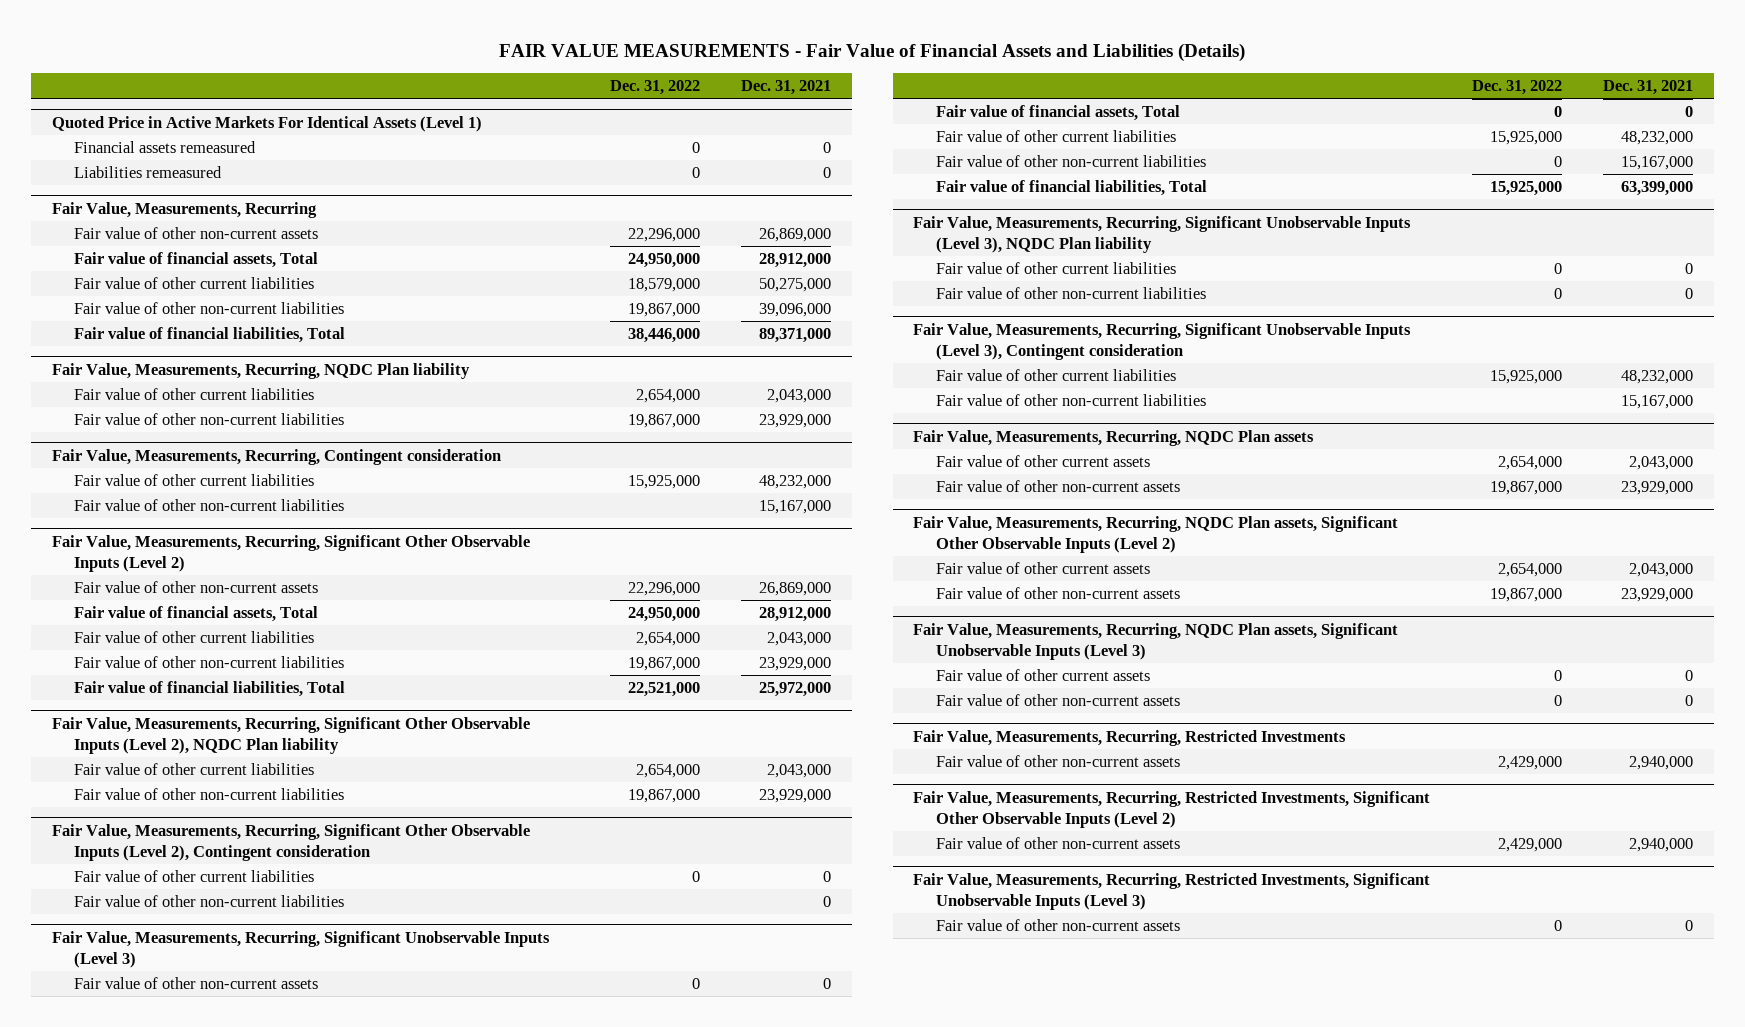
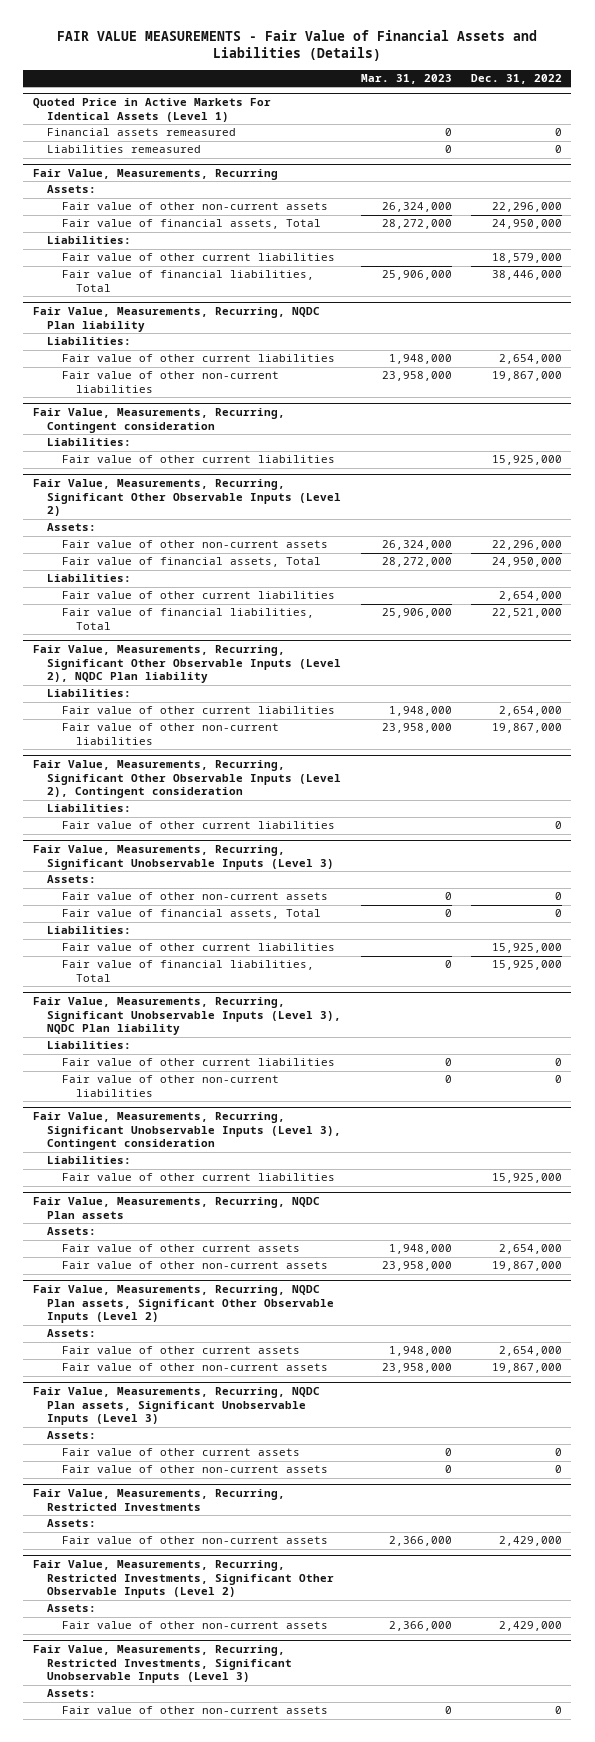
[741,79,832,95] Dec. 31, 2021 -> none
none -> [360,73,452,84] Mar. 31, 2023
none -> [47,185,97,194] Assets:
none -> [47,236,132,245] Liabilities:
[74,301,345,314] Fair value of other non-current liabilities -> none
none -> [47,337,132,346] Liabilities:
none -> [47,438,132,447] Liabilities:
[74,498,345,511] Fair value of other non-current liabilities -> none
none -> [47,523,97,532] Assets:
none -> [47,574,132,583] Liabilities:
[74,655,345,668] Fair value of other non-current liabilities -> none
none -> [47,689,132,698] Liabilities:
none -> [47,804,132,813] Liabilities:
[74,894,345,907] Fair value of other non-current liabilities -> none
none -> [47,875,97,884] Assets:
none -> [47,926,132,935] Liabilities:
[935,154,1206,167] Fair value of other non-current liabilities -> none
none -> [47,1041,132,1050] Liabilities:
none -> [47,1156,132,1165] Liabilities:
[935,393,1206,406] Fair value of other non-current liabilities -> none
none -> [47,1227,97,1236] Assets:
none -> [47,1329,97,1338] Assets:
none -> [47,1431,97,1440] Assets:
none -> [47,1519,97,1528] Assets:
none -> [47,1604,97,1613] Assets:
none -> [47,1689,97,1698] Assets:

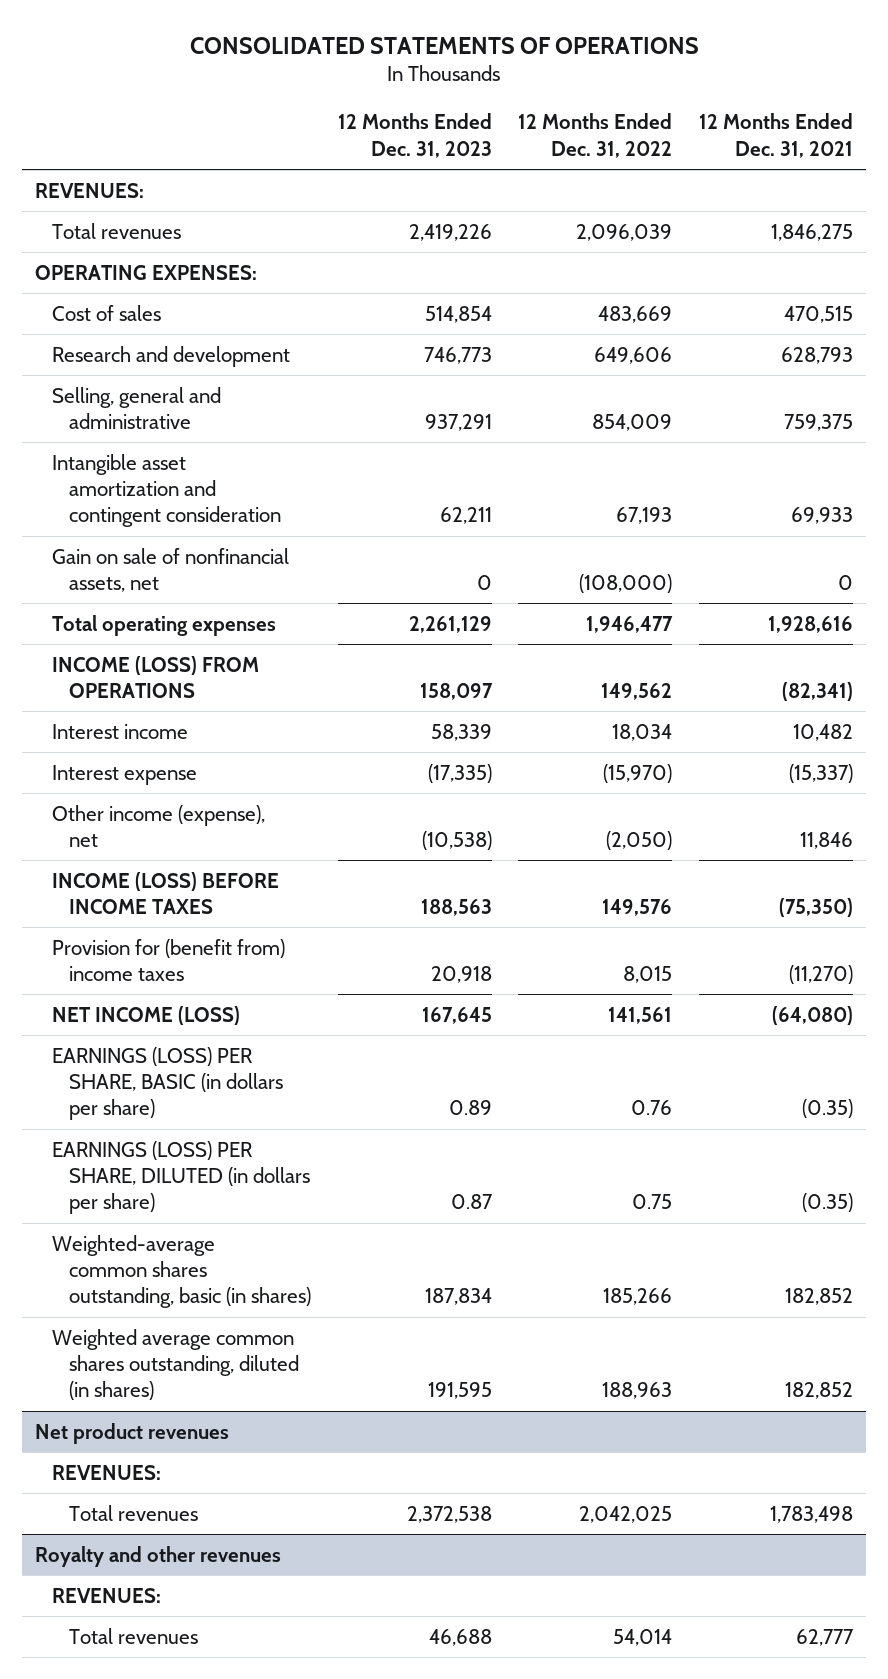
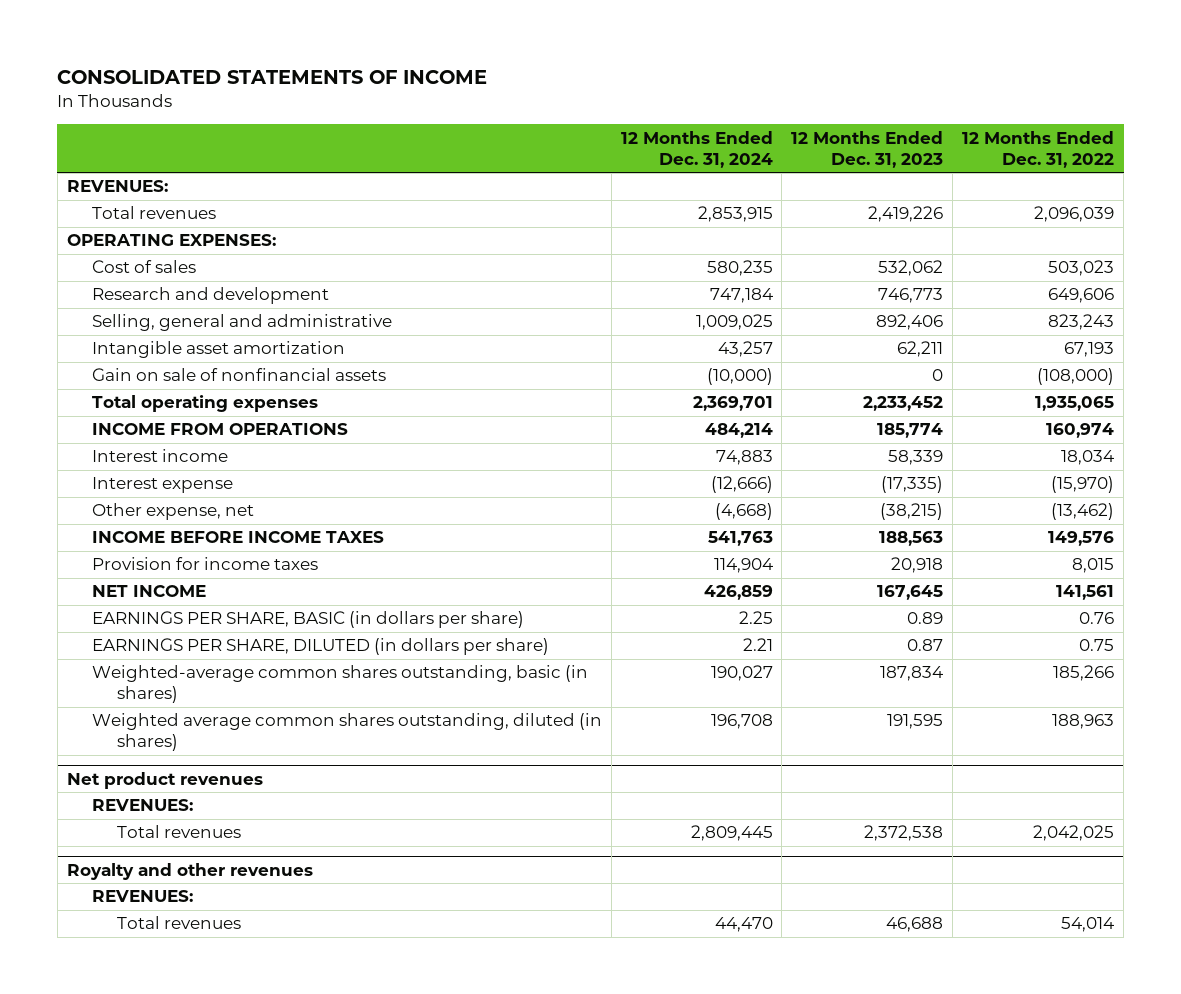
[190,36,700,54] CONSOLIDATED STATEMENTS OF OPERATIONS -> [57,69,488,84] CONSOLIDATED STATEMENTS OF INCOME
[698,113,853,158] 12 Months Ended Dec. 31, 2021 -> none
none -> [620,130,773,168] 12 Months Ended Dec. 31, 2024
[424,305,492,323] 514,854 -> [878,260,944,277] 532,062
[598,305,673,323] 483,669 -> [1048,260,1115,277] 503,023
[424,414,492,432] 937,291 -> [876,314,944,331] 892,406
[592,414,673,432] 854,009 -> [1048,314,1115,331] 823,243
[52,453,282,528] Intangible asset amortization and contingent consideration -> [91,341,345,359] Intangible asset amortization
[52,547,290,593] Gain on sale of nonfinancial assets, net -> [91,368,386,382] Gain on sale of nonfinancial assets
[408,615,492,633] 2,261,129 -> [863,396,944,412] 2,233,452
[586,615,674,633] 1,946,477 -> [1035,396,1115,412] 1,935,065
[52,655,260,699] INCOME (LOSS) FROM OPERATIONS -> [91,423,348,436] INCOME FROM OPERATIONS
[419,683,493,701] 158,097 -> [877,423,944,439] 185,774
[601,683,673,701] 149,562 -> [1046,423,1115,439] 160,974
[52,804,266,848] Other income (expense), net -> [91,503,254,521] Other expense, net
[421,831,492,851] (10,538) -> [880,503,944,521] (38,215)
[606,831,673,851] (2,050) -> [1051,503,1115,521] (13,462)
[52,871,280,915] INCOME (LOSS) BEFORE INCOME TAXES -> [91,531,384,544] INCOME BEFORE INCOME TAXES
[52,938,286,982] Provision for (benefit from) income taxes -> [91,557,318,571] Provision for income taxes
[52,1005,241,1025] NET INCOME (LOSS) -> [91,585,206,598] NET INCOME
[52,1046,284,1121] EARNINGS (LOSS) PER SHARE, BASIC (in dollars per share) -> [91,611,524,629] EARNINGS PER SHARE, BASIC (in dollars per share)
[52,1140,311,1215] EARNINGS (LOSS) PER SHARE, DILUTED (in dollars per share) -> [91,638,549,656] EARNINGS PER SHARE, DILUTED (in dollars per share)

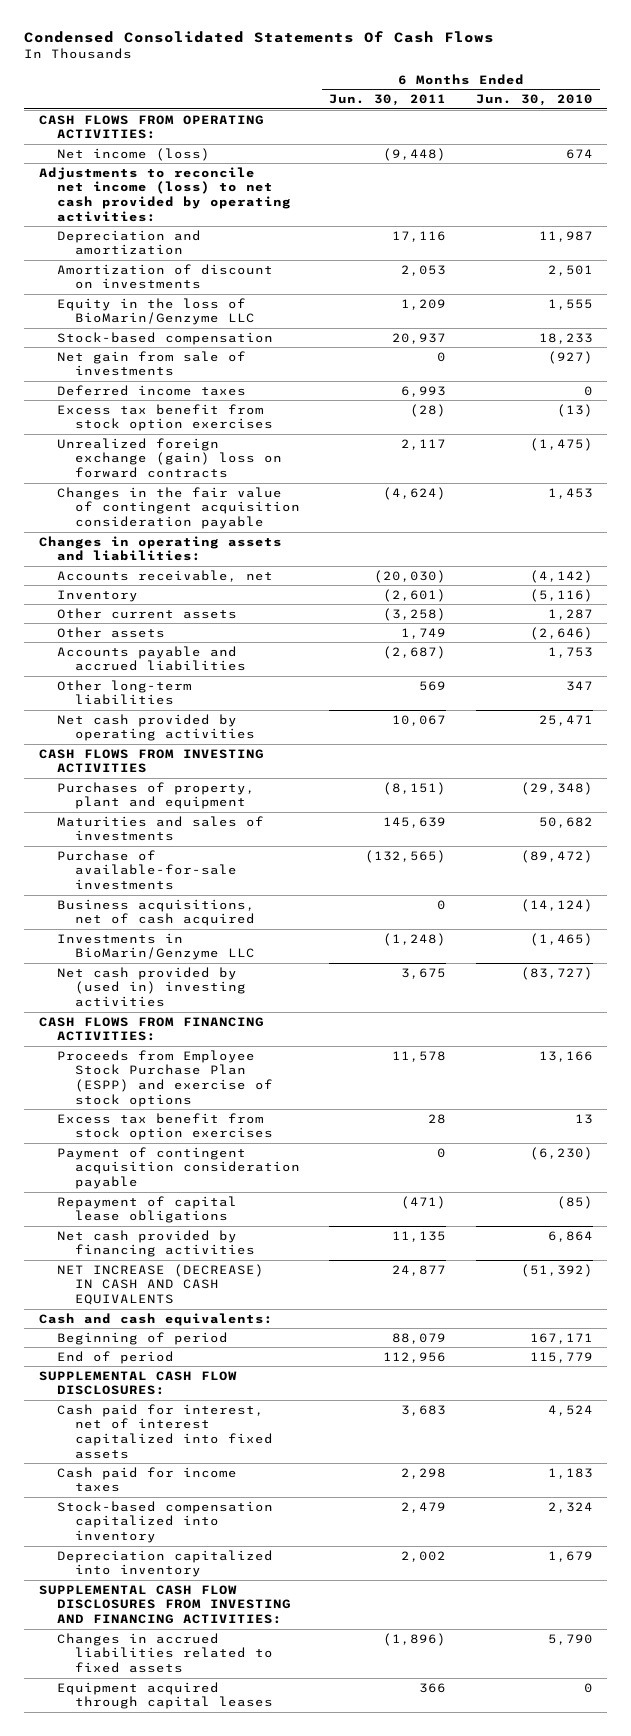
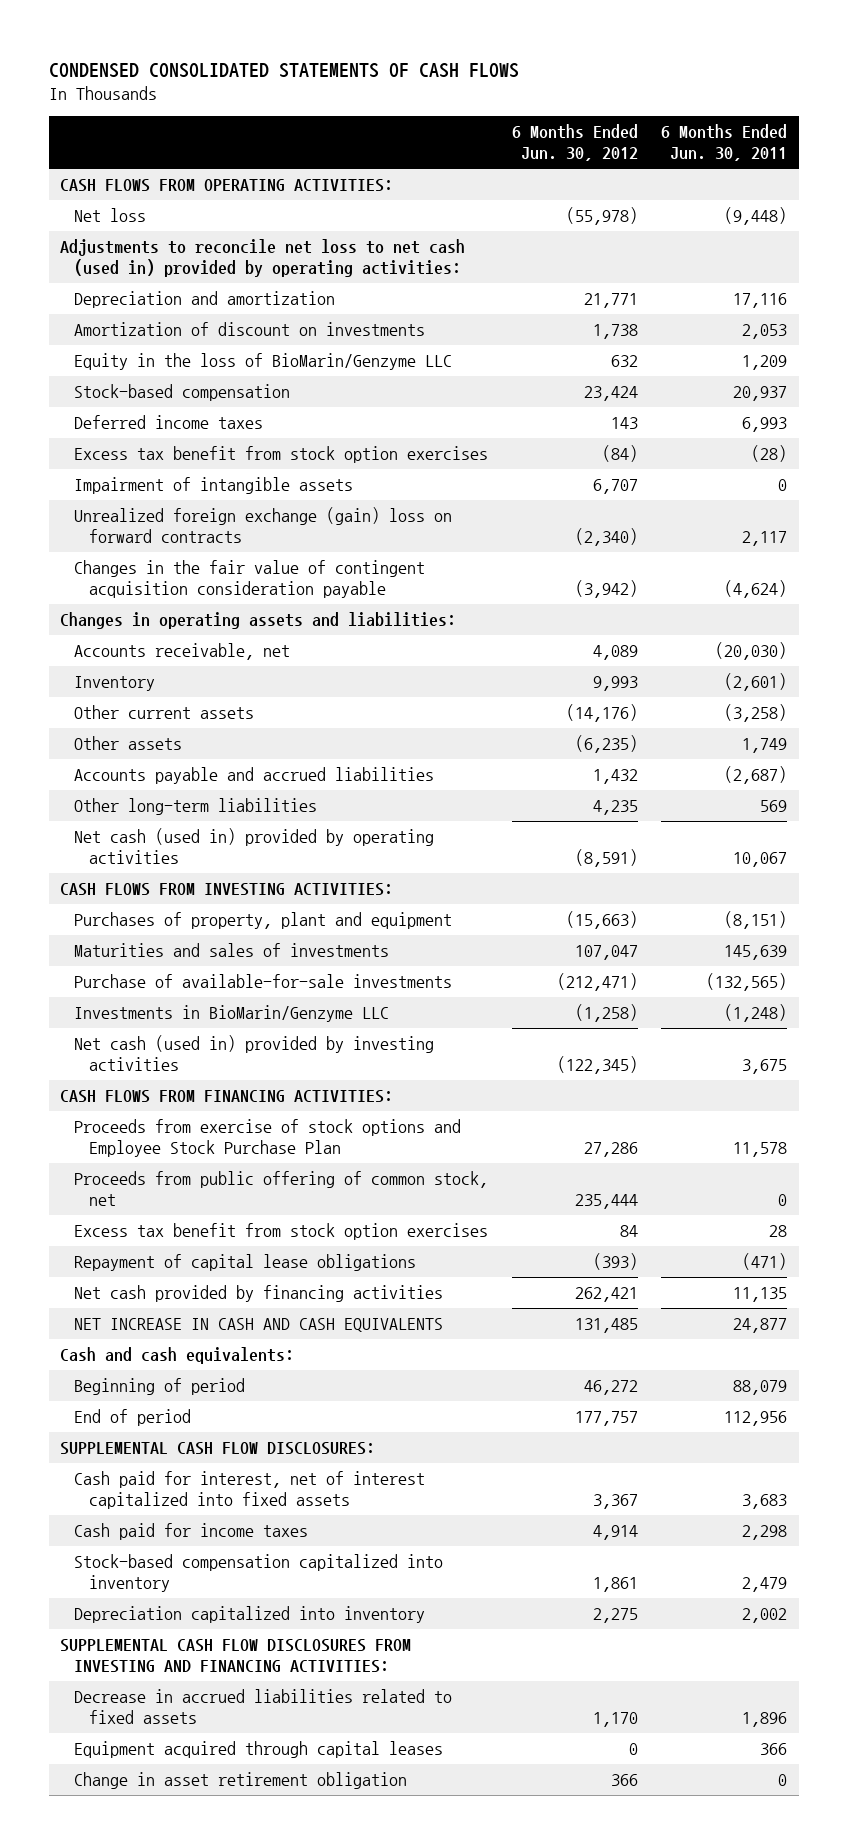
[24,31,495,44] Condensed Consolidated Statements Of Cash Flows -> [48,62,519,78] CONDENSED CONSOLIDATED STATEMENTS OF CASH FLOWS
[475,94,593,107] Jun. 30, 2010 -> none
none -> [511,124,638,162] 6 Months Ended Jun. 30, 2012
[56,147,210,161] Net income (loss) -> [74,207,147,222] Net loss
[38,166,291,222] Adjustments to reconcile net income (loss) to net cash provided by operating activities: -> [60,238,466,277] Adjustments to reconcile net loss to net cash (used in) provided by operating activities:
[56,350,246,377] Net gain from sale of investments -> none
none -> [74,476,354,494] Impairment of intangible assets
[56,713,255,742] Net cash provided by operating activities -> [74,827,435,864] Net cash (used in) provided by operating activities
[38,748,264,774] CASH FLOWS FROM INVESTING ACTIVITIES -> [60,882,394,896] CASH FLOWS FROM INVESTING ACTIVITIES:
[56,898,255,927] Business acquisitions, net of cash acquired -> none
[56,966,246,1008] Net cash provided by (used in) investing activities -> [74,1034,435,1071] Net cash (used in) provided by investing activities
[56,1049,273,1107] Proceeds from Employee Stock Purchase Plan (ESPP) and exercise of stock options -> [74,1118,462,1157] Proceeds from exercise of stock options and Employee Stock Purchase Plan
none -> [74,1170,489,1206] Proceeds from public offering of common stock, net
[56,1146,300,1190] Payment of contingent acquisition consideration payable -> none
[56,1263,264,1306] NET INCREASE (DECREASE) IN CASH AND CASH EQUIVALENTS -> [74,1317,444,1332] NET INCREASE IN CASH AND CASH EQUIVALENTS
[56,1632,273,1674] Changes in accrued liabilities related to fixed assets -> [74,1688,453,1724] Decrease in accrued liabilities related to fixed assets
[383,1632,447,1646] (1,896) -> [742,1711,788,1727] 1,896
none -> [74,1771,408,1789] Change in asset retirement obligation

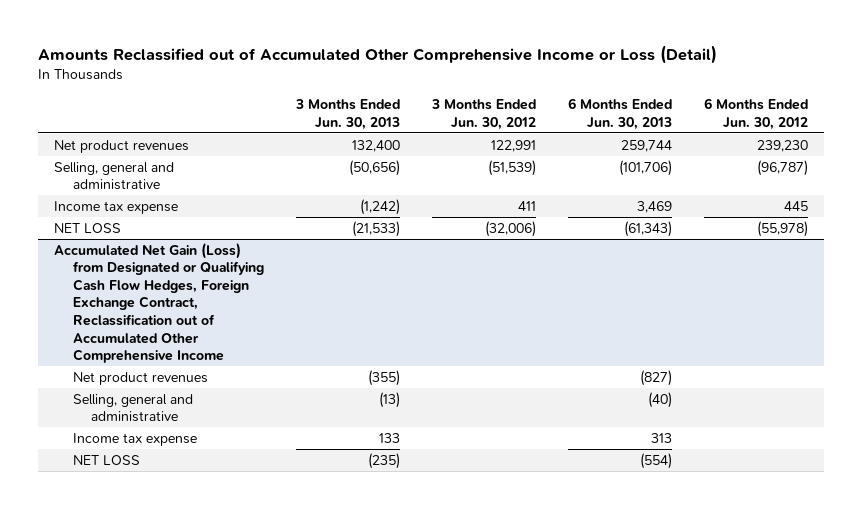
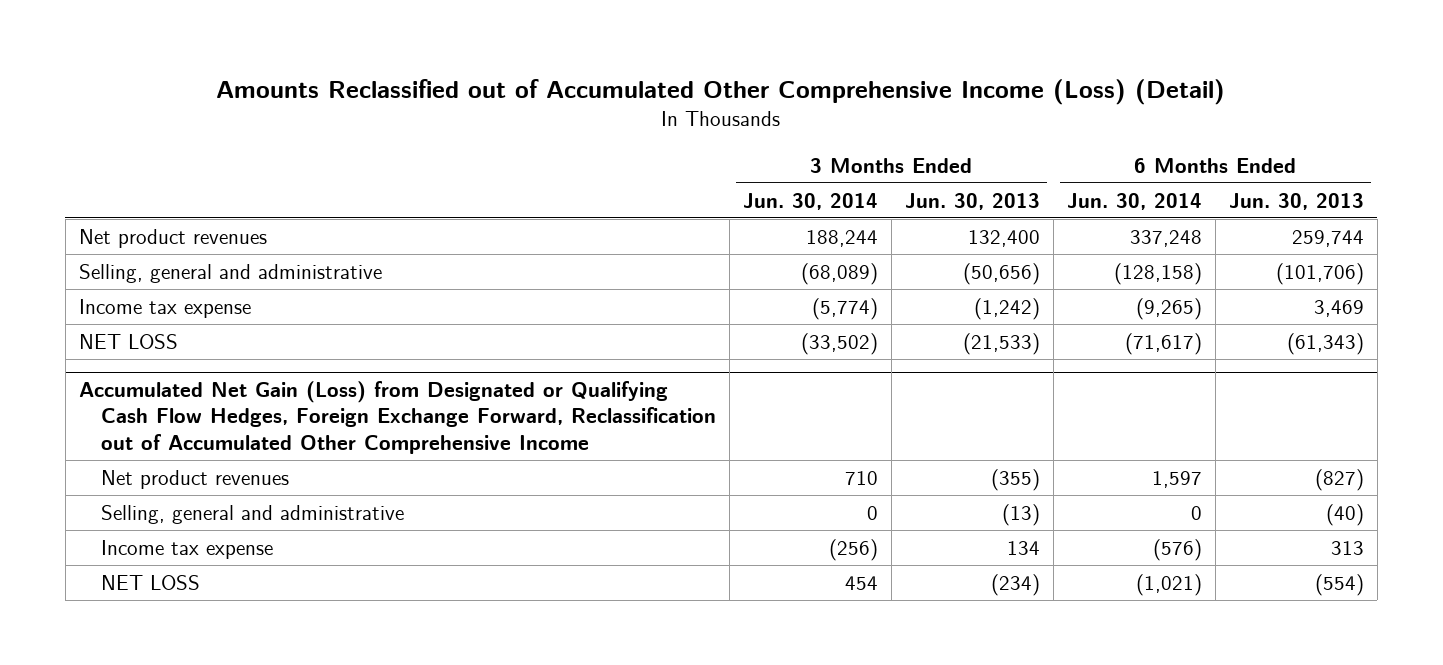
[38,45,718,65] Amounts Reclassified out of Accumulated Other Comprehensive Income or Loss (Detail) -> [216,78,1226,105] Amounts Reclassified out of Accumulated Other Comprehensive Income (Loss) (Detail)
[430,99,536,130] 3 Months Ended Jun. 30, 2012 -> none
[704,98,809,130] 6 Months Ended Jun. 30, 2012 -> none
none -> [742,192,878,210] Jun. 30, 2014
none -> [1066,192,1202,210] Jun. 30, 2014
[54,242,264,364] Accumulated Net Gain (Loss) from Designated or Qualifying Cash Flow Hedges, Foreign Exchange Contract, Reclassification out of Accumulated Other Comprehensive Income -> [78,381,716,454] Accumulated Net Gain (Loss) from Designated or Qualifying Cash Flow Hedges, Foreign Exchange Forward, Reclassification out of Accumulated Other Comprehensive Income
[378,432,400,443] 133 -> [1006,540,1040,555] 134
[367,452,400,469] (235) -> [990,573,1040,596] (234)

